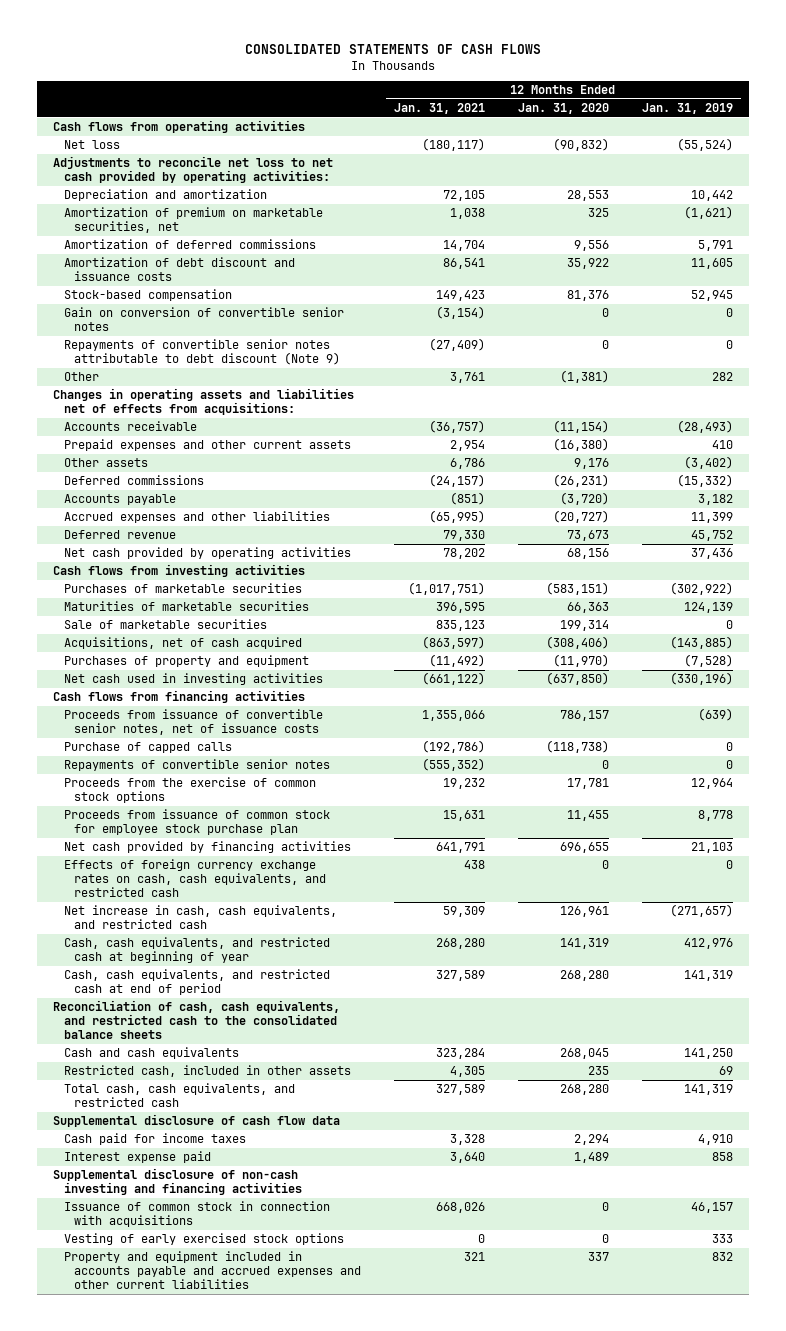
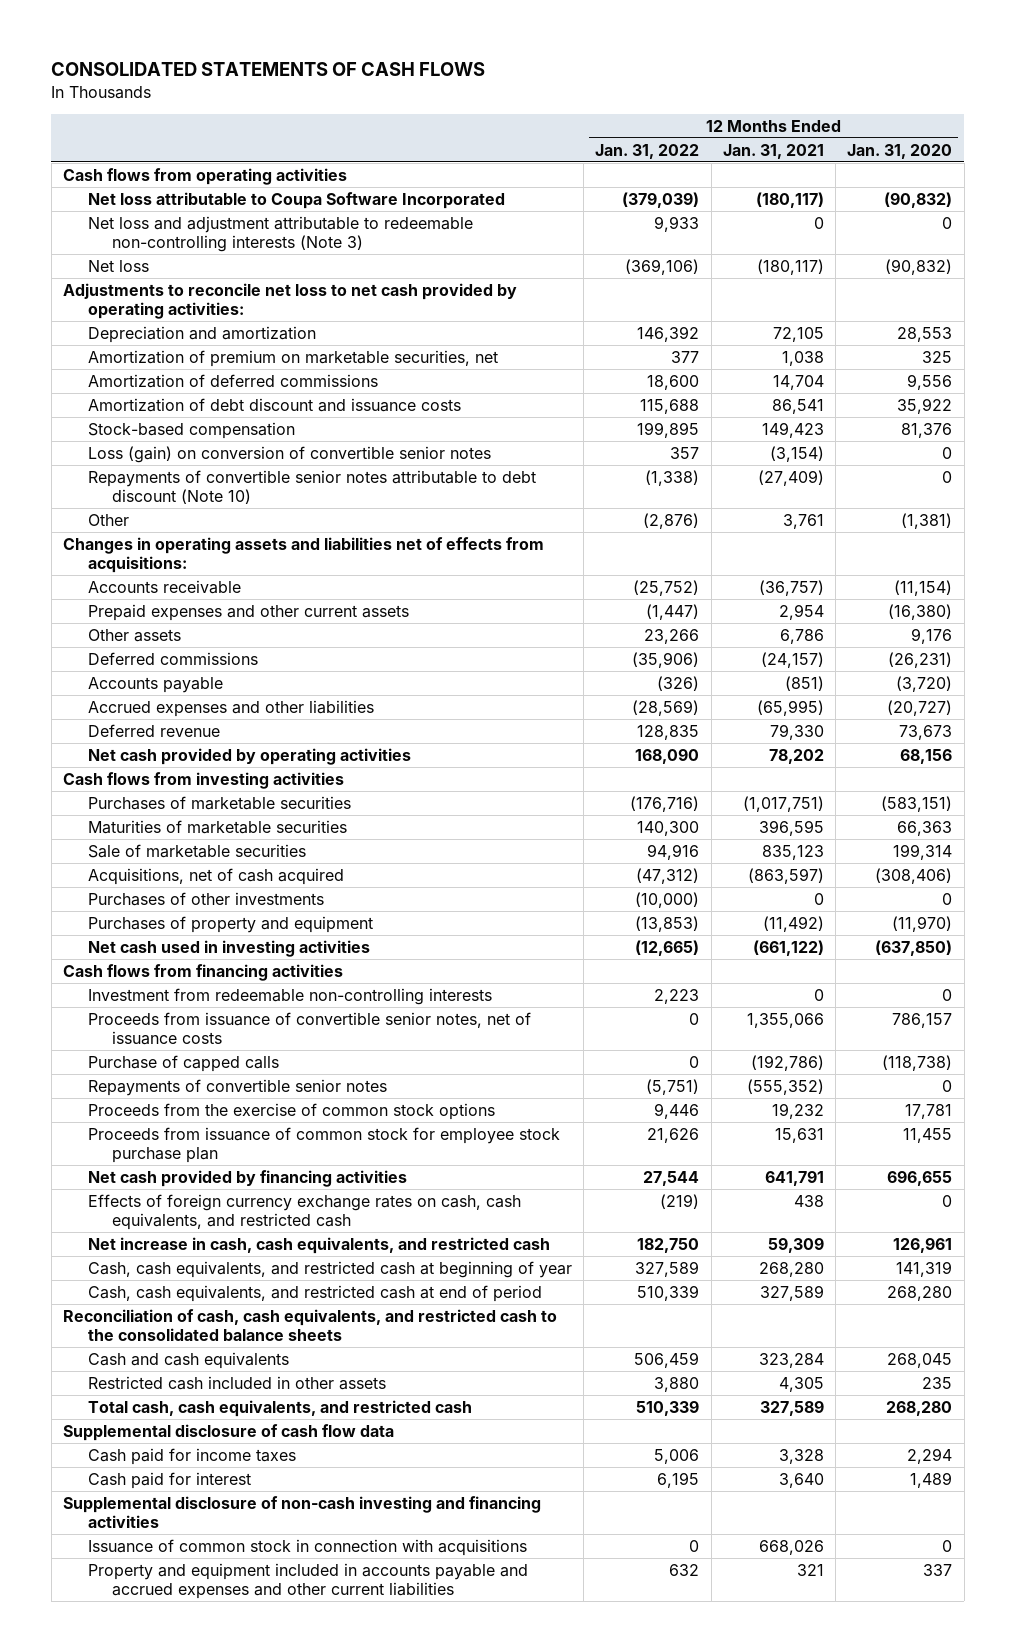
[641,102,733,114] Jan. 31, 2019 -> none
none -> [595,143,700,159] Jan. 31, 2022
none -> [87,191,505,209] Net loss attributable to Coupa Software Incorporated
none -> [87,215,473,253] Net loss and adjustment attributable to redeemable non-controlling interests (Note 3)
[63,307,344,332] Gain on conversion of convertible senior notes -> [87,445,491,463] Loss (gain) on conversion of convertible senior notes
[63,339,341,366] Repayments of convertible senior notes attributable to debt discount (Note 9) -> [87,469,536,505] Repayments of convertible senior notes attributable to debt discount (Note 10)
none -> [87,891,324,906] Purchases of other investments
none -> [87,987,492,1005] Investment from redeemable non-controlling interests
[63,1065,351,1078] Restricted cash, included in other assets -> [87,1375,386,1390] Restricted cash included in other assets
[63,1151,211,1164] Interest expense paid -> [87,1471,251,1489] Cash paid for interest
[63,1233,344,1246] Vesting of early exercised stock options -> none

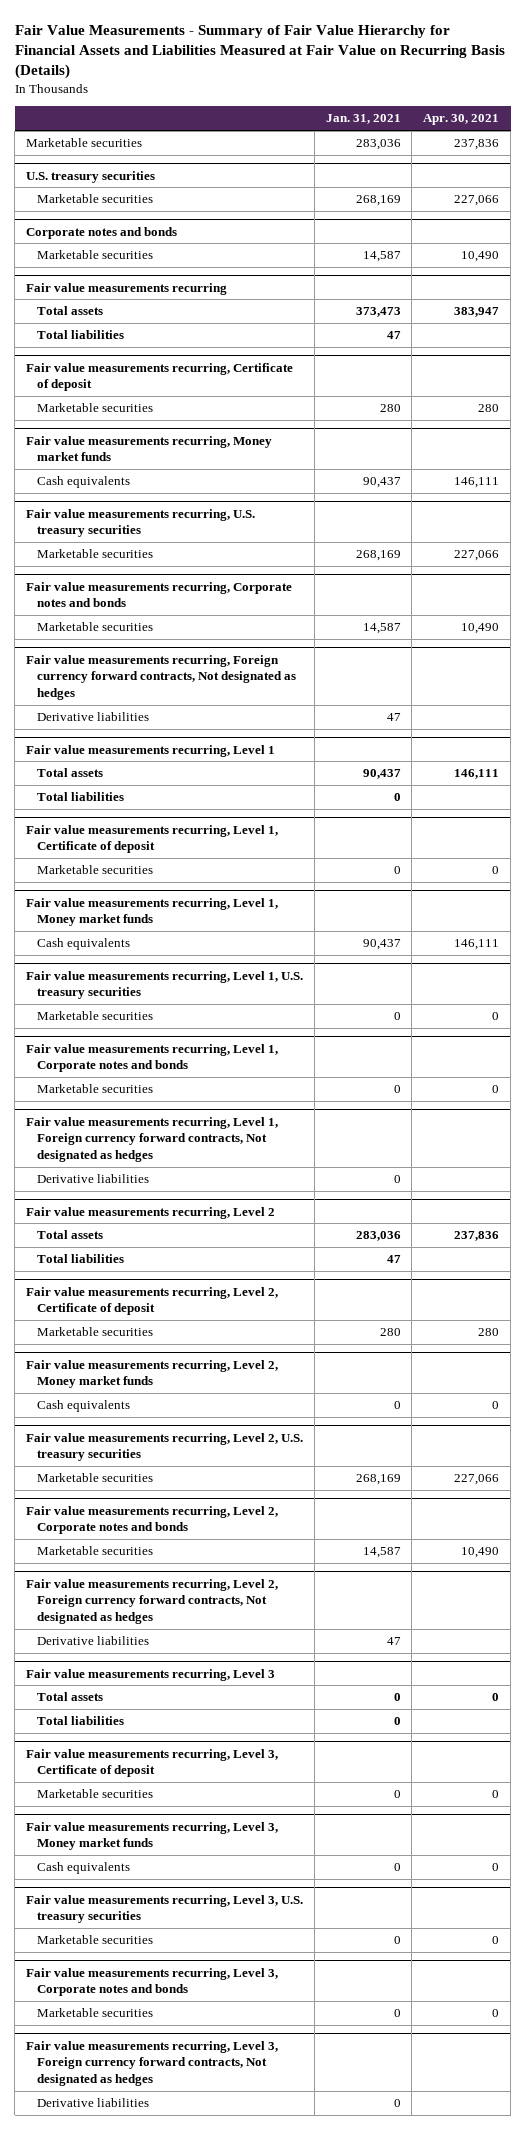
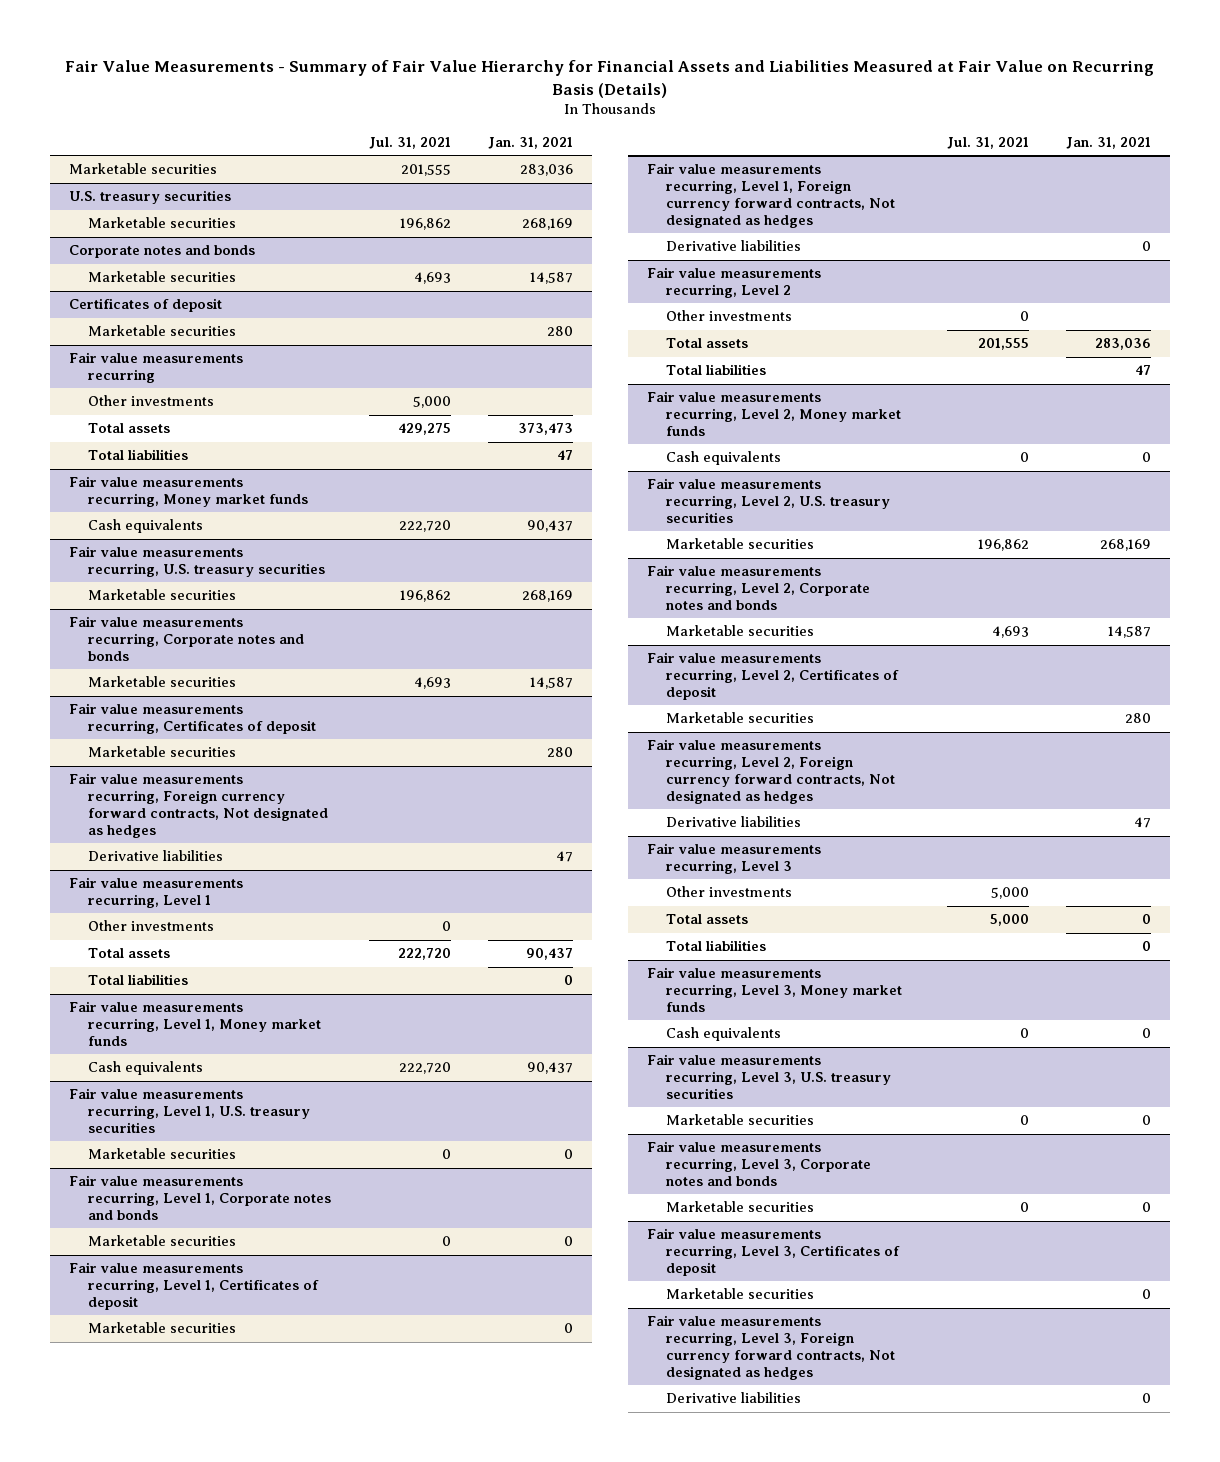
[423,114,500,126] Apr. 30, 2021 -> none
none -> [368,137,451,150] Jul. 31, 2021
none -> [68,298,222,313] Certificates of deposit
none -> [88,325,237,337] Marketable securities
none -> [88,395,215,407] Other investments
[25,362,293,392] Fair value measurements recurring, Certificate of deposit -> none
[36,403,153,413] Marketable securities -> none
none -> [68,703,317,735] Fair value measurements recurring, Certificates of deposit
none -> [88,746,237,758] Marketable securities
none -> [88,920,215,932] Other investments
[25,824,278,854] Fair value measurements recurring, Level 1, Certificate of deposit -> none
[36,865,153,875] Marketable securities -> none
none -> [68,1262,320,1310] Fair value measurements recurring, Level 1, Certificates of deposit
none -> [88,1322,237,1334] Marketable securities
none -> [666,310,793,322] Other investments
[25,1286,278,1316] Fair value measurements recurring, Level 2, Certificate of deposit -> none
[36,1327,153,1337] Marketable securities -> none
none -> [646,652,900,700] Fair value measurements recurring, Level 2, Certificates of deposit
none -> [666,712,815,724] Marketable securities
none -> [666,886,793,898] Other investments
[25,1748,278,1778] Fair value measurements recurring, Level 3, Certificate of deposit -> none
[36,1789,153,1799] Marketable securities -> none
none -> [646,1228,901,1276] Fair value measurements recurring, Level 3, Certificates of deposit
none -> [666,1288,815,1300] Marketable securities

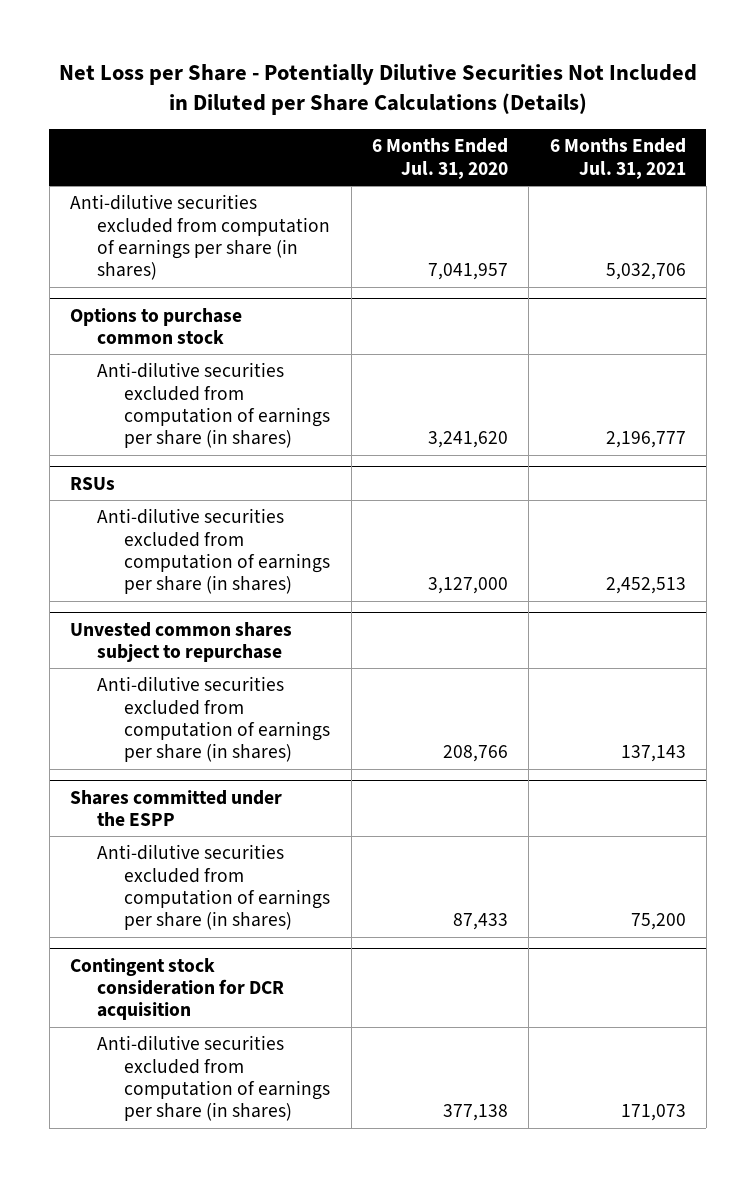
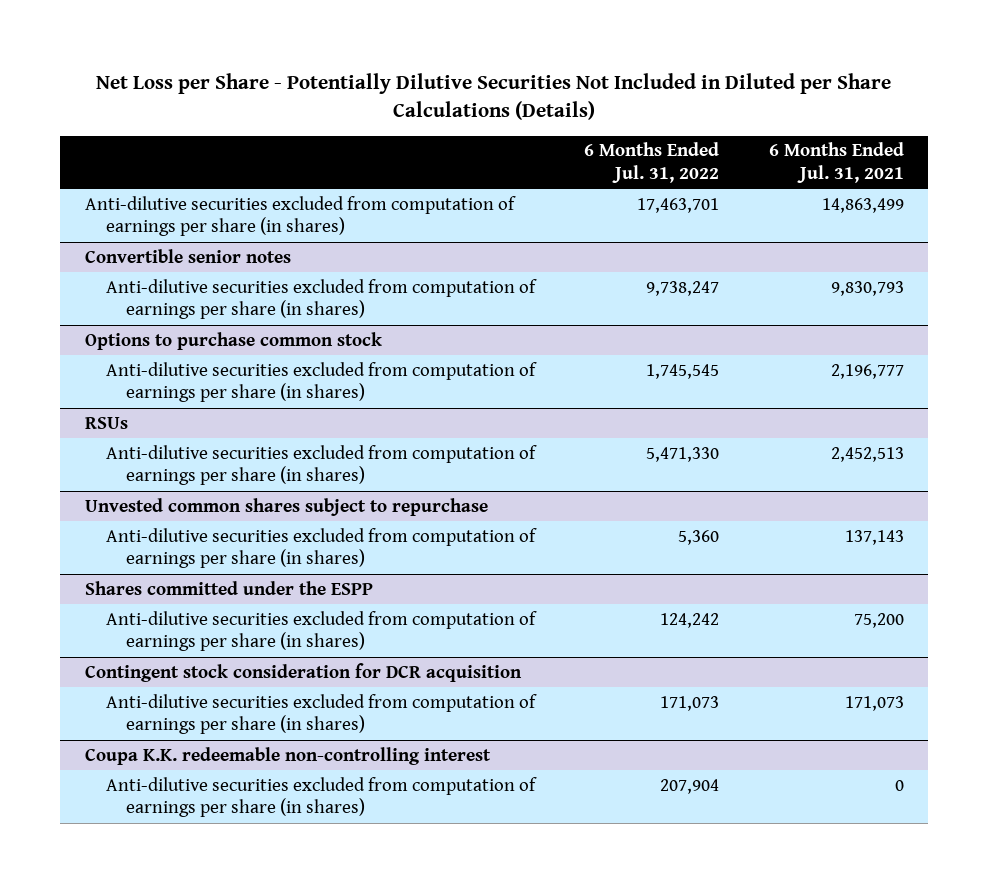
[371,138,508,179] 6 Months Ended Jul. 31, 2020 -> none
none -> [584,142,720,184] 6 Months Ended Jul. 31, 2022
[605,263,686,281] 5,032,706 -> [821,197,904,213] 14,863,499
none -> [85,248,292,263] Convertible senior notes
none -> [105,278,537,320] Anti-dilutive securities excluded from computation of earnings per share (in shares)
none -> [85,746,492,765] Coupa K.K. redeemable non-controlling interest
none -> [105,776,537,818] Anti-dilutive securities excluded from computation of earnings per share (in shares)

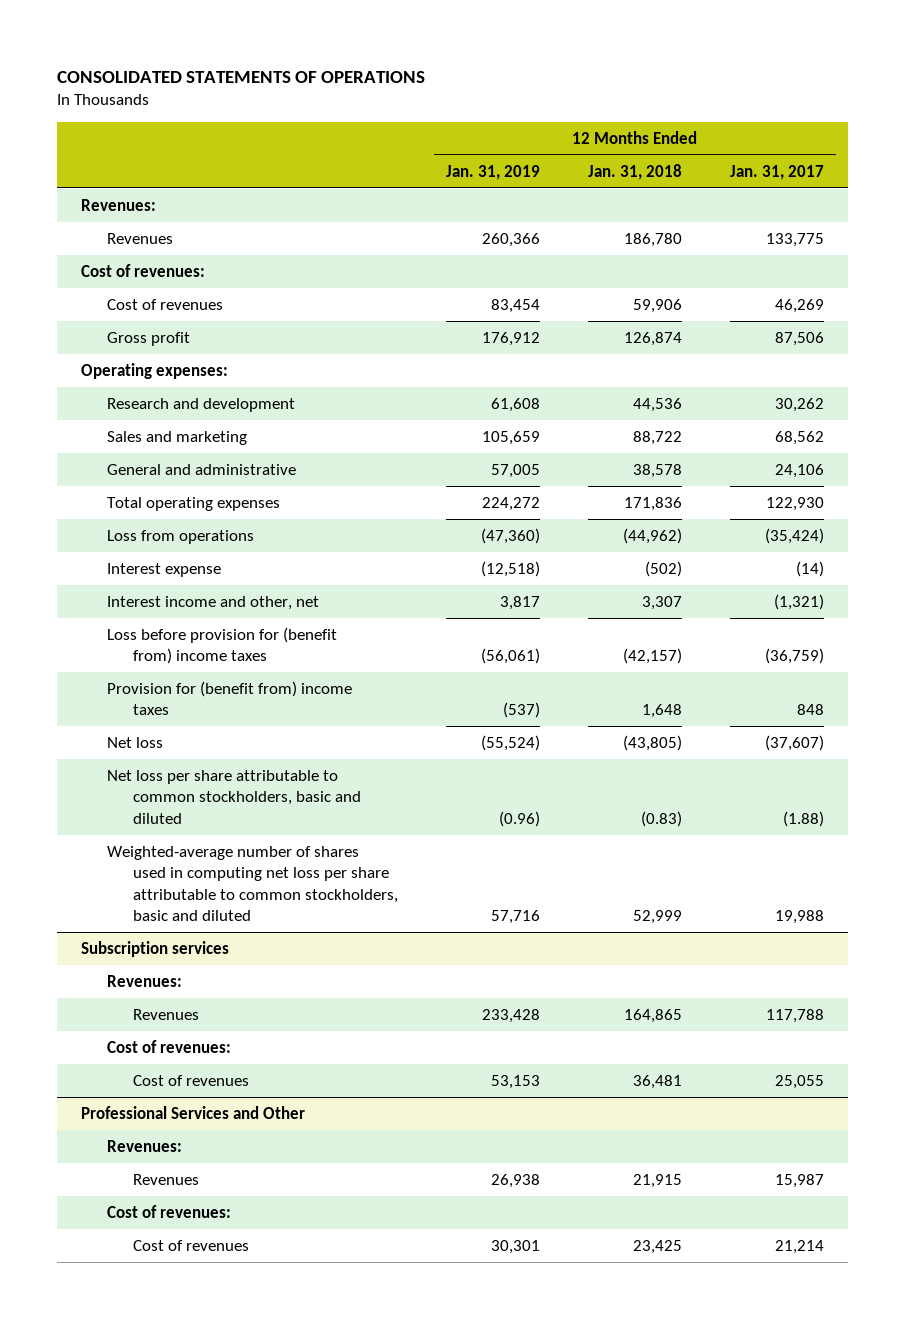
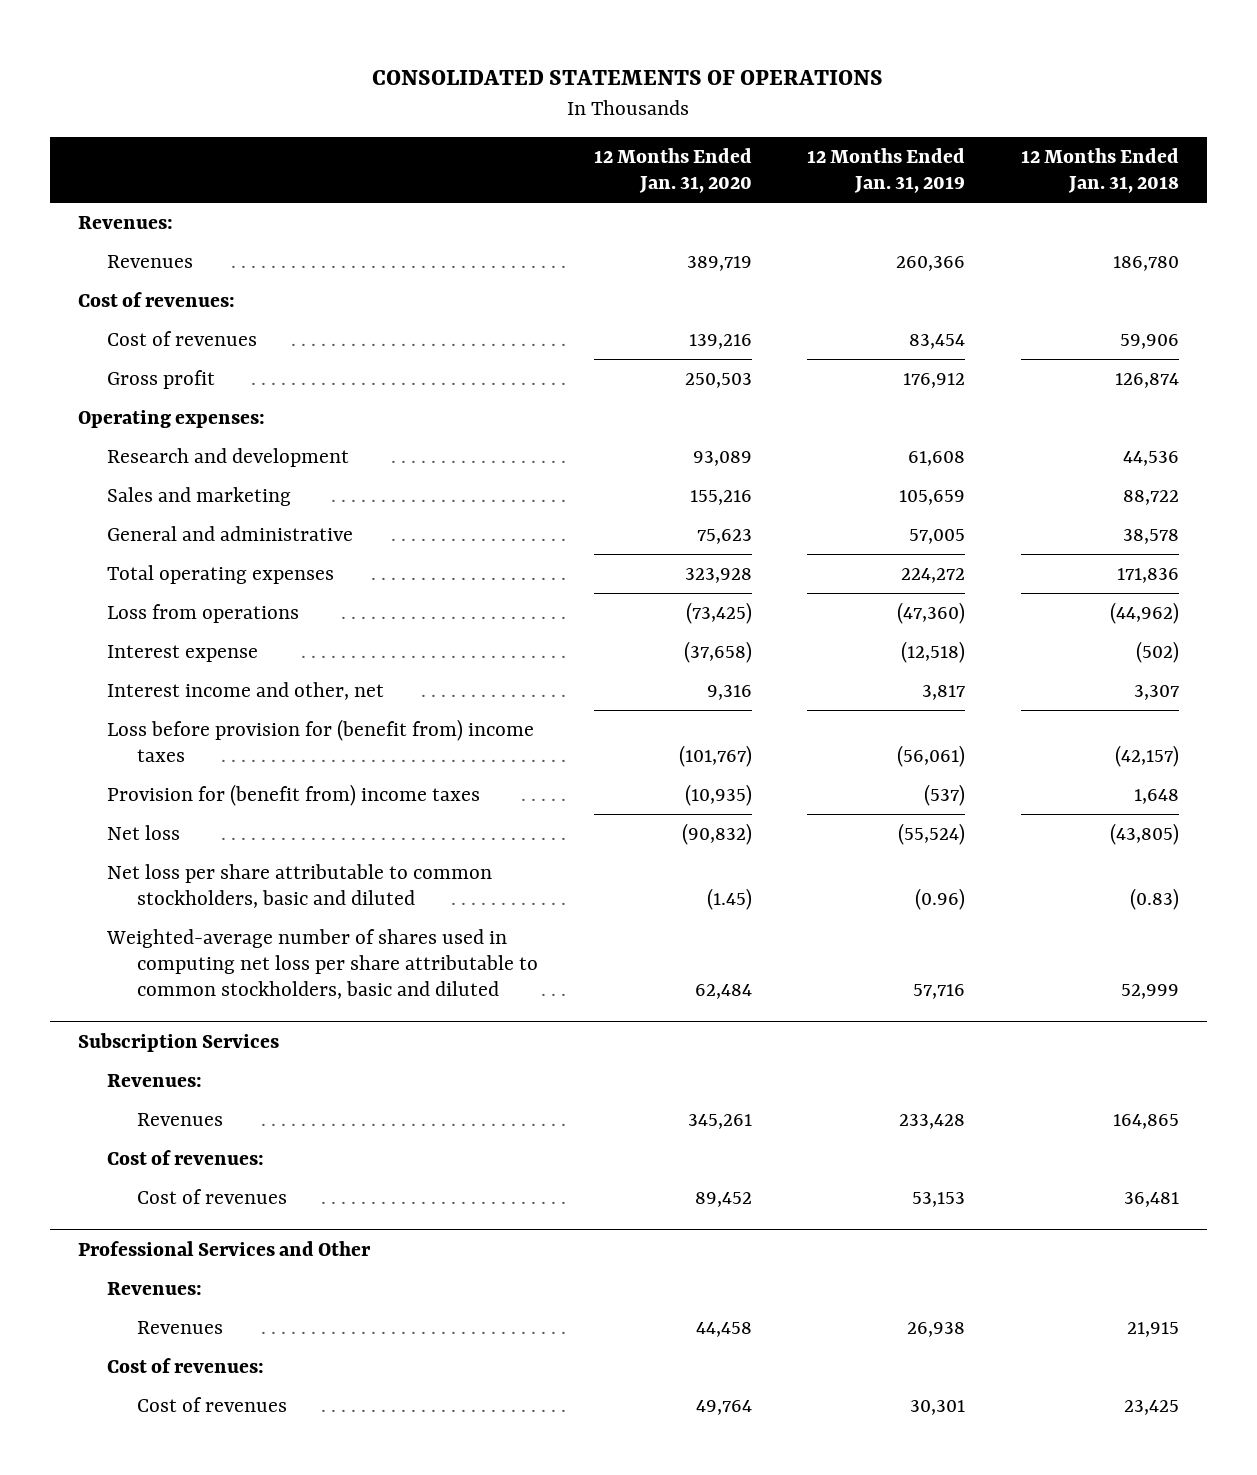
[730,164,825,180] Jan. 31, 2017 -> none
none -> [593,148,752,193] 12 Months Ended Jan. 31, 2020
[81,940,230,957] Subscription services -> [78,1032,280,1052] Subscription Services

